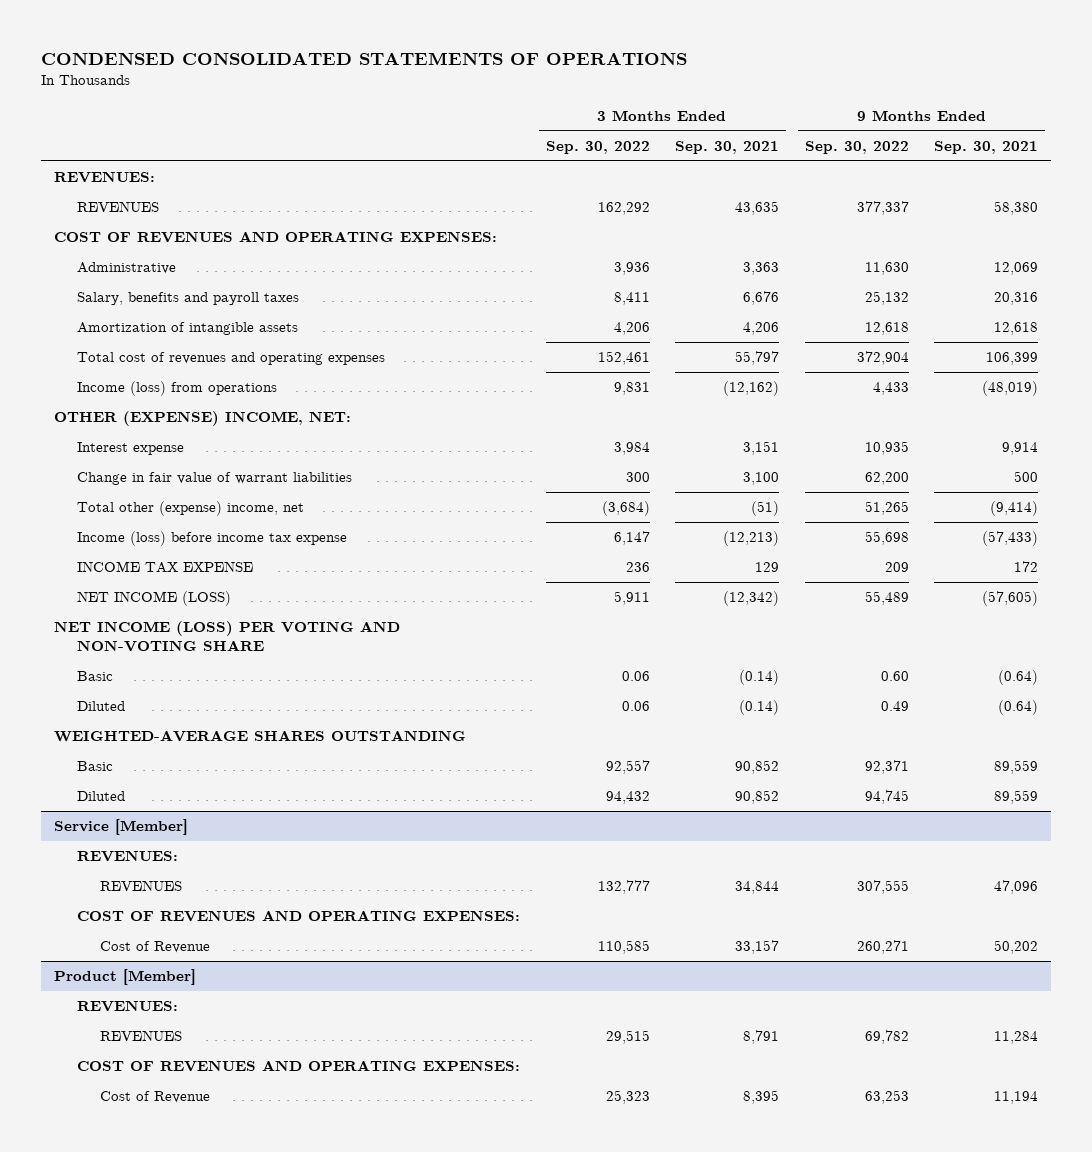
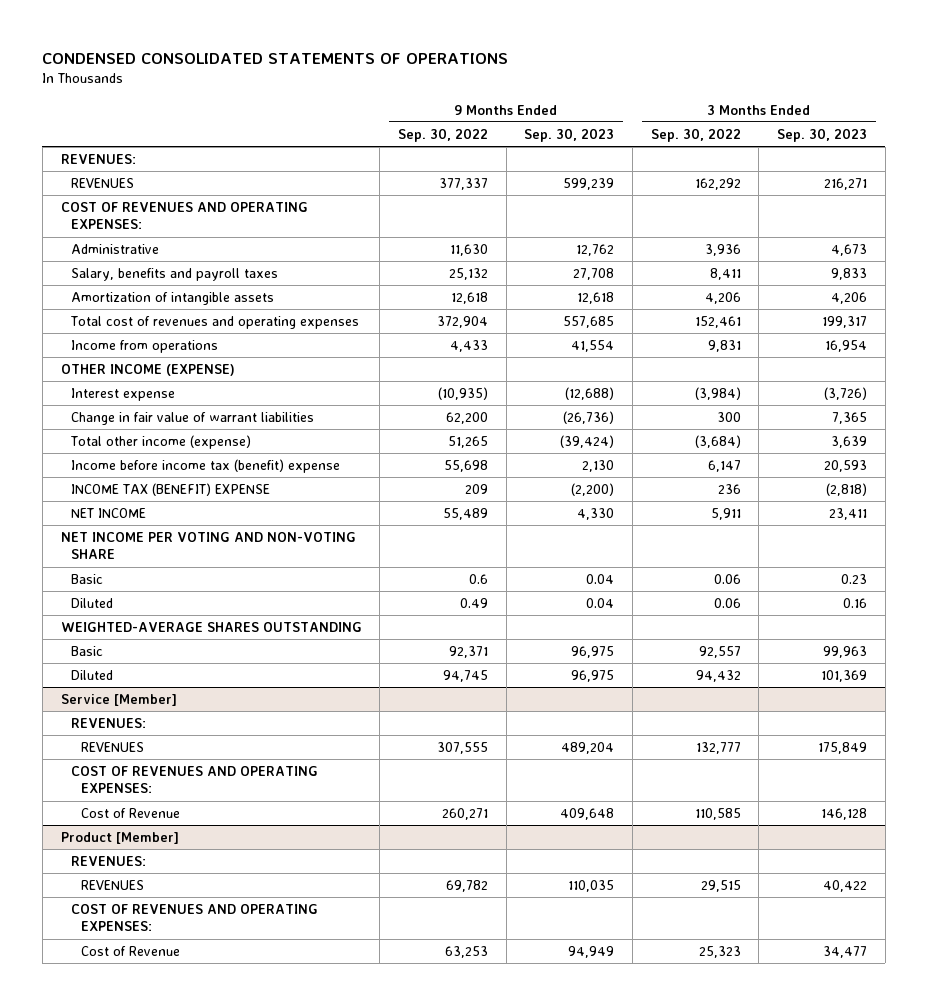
[675,141,780,155] Sep. 30, 2021 -> none
[934,141,1039,155] Sep. 30, 2021 -> none
none -> [524,127,615,142] Sep. 30, 2023
none -> [777,127,868,142] Sep. 30, 2023
[77,381,278,397] Income (loss) from operations -> [70,339,218,353] Income from operations
[54,411,352,427] OTHER (EXPENSE) INCOME, NET: -> [60,363,235,376] OTHER INCOME (EXPENSE)
[613,442,650,456] 3,984 -> [694,386,741,400] (3,984)
[864,441,909,456] 10,935 -> [438,386,489,400] (10,935)
[77,501,305,517] Total other (expense) income, net -> [69,434,251,449] Total other income (expense)
[77,531,348,547] Income (loss) before income tax expense -> [70,458,340,473] Income before income tax (benefit) expense
[77,561,254,574] INCOME TAX EXPENSE -> [70,482,270,496] INCOME TAX (BENEFIT) EXPENSE
[77,591,232,607] NET INCOME (LOSS) -> [70,507,146,518] NET INCOME
[54,621,401,652] NET INCOME (LOSS) PER VOTING AND NON-VOTING SHARE -> [60,531,356,560] NET INCOME PER VOTING AND NON-VOTING SHARE
[880,671,909,682] 0.60 -> [469,573,489,584] 0.6

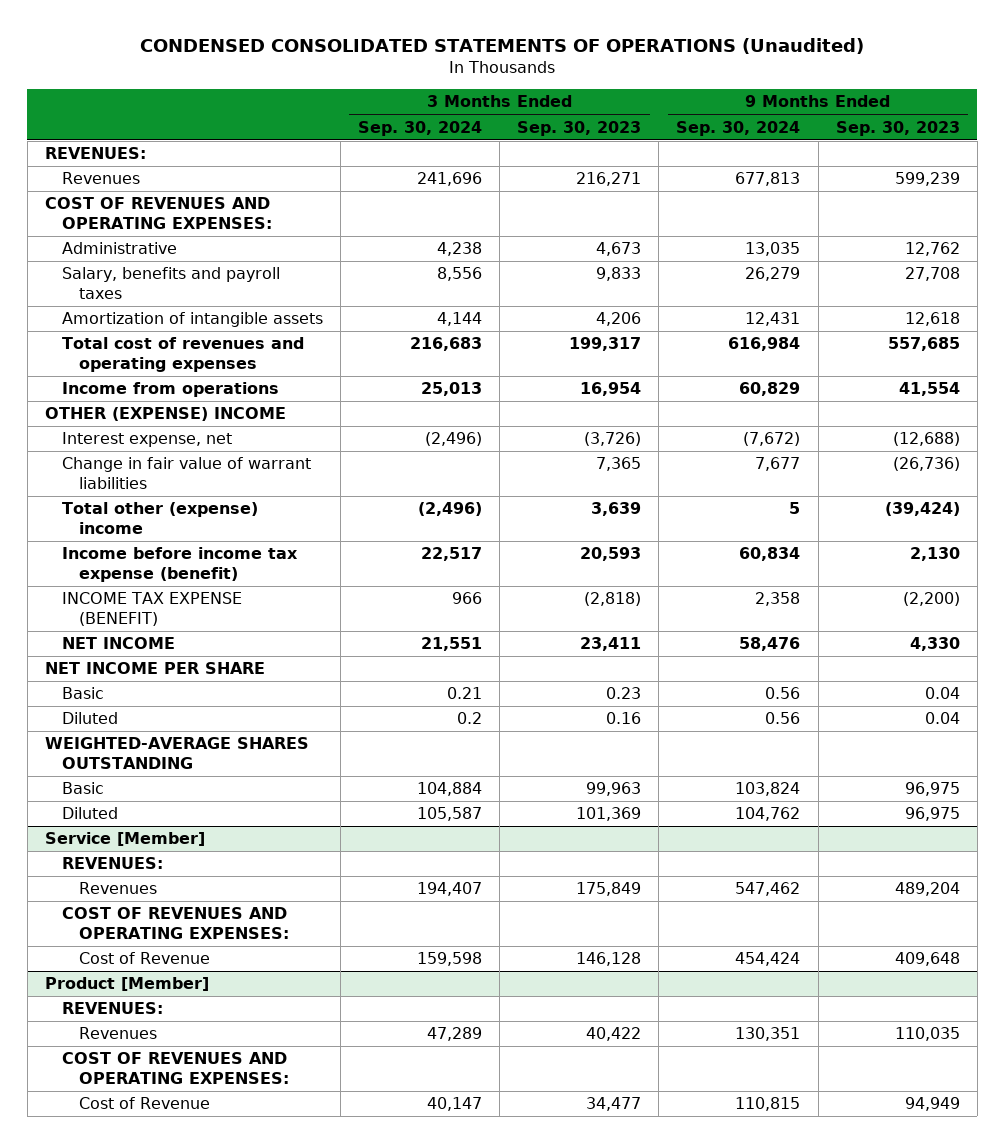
[42,53,509,65] CONDENSED CONSOLIDATED STATEMENTS OF OPERATIONS -> [140,37,865,54] CONDENSED CONSOLIDATED STATEMENTS OF OPERATIONS (Unaudited)
[398,127,489,142] Sep. 30, 2022 -> none
[650,127,741,142] Sep. 30, 2022 -> none
none -> [358,120,483,136] Sep. 30, 2024
none -> [676,120,801,136] Sep. 30, 2024
[70,177,134,188] REVENUES -> [61,172,140,185] Revenues
[60,363,235,376] OTHER INCOME (EXPENSE) -> [44,407,286,422] OTHER (EXPENSE) INCOME
[70,387,175,401] Interest expense -> [61,432,232,448] Interest expense, net
[69,434,251,449] Total other income (expense) -> [61,502,258,534] Total other (expense) income
[70,458,340,473] Income before income tax (benefit) expense -> [61,547,298,582] Income before income tax expense (benefit)
[70,482,270,496] INCOME TAX (BENEFIT) EXPENSE -> [61,592,242,626] INCOME TAX EXPENSE (BENEFIT)
[60,531,356,560] NET INCOME PER VOTING AND NON-VOTING SHARE -> [44,662,265,675] NET INCOME PER SHARE
[80,741,144,752] REVENUES -> [78,882,157,895] Revenues
[80,879,144,890] REVENUES -> [78,1027,157,1040] Revenues

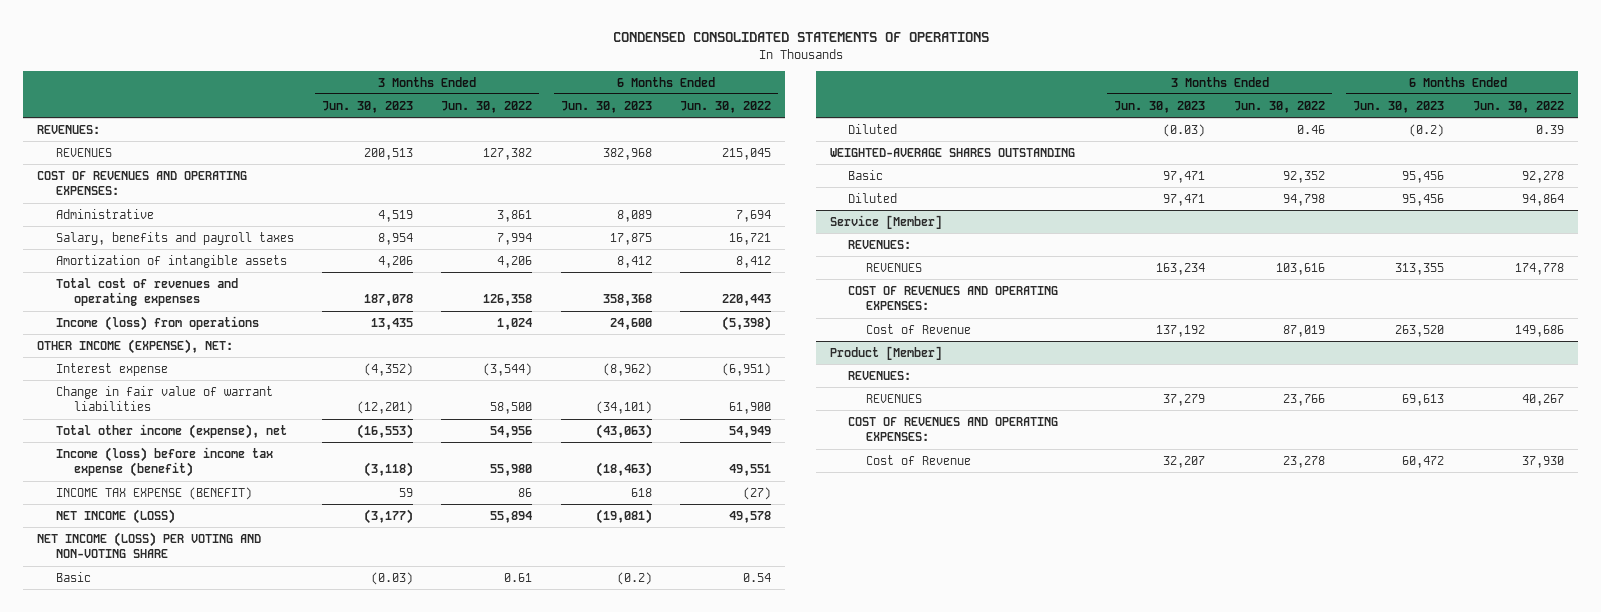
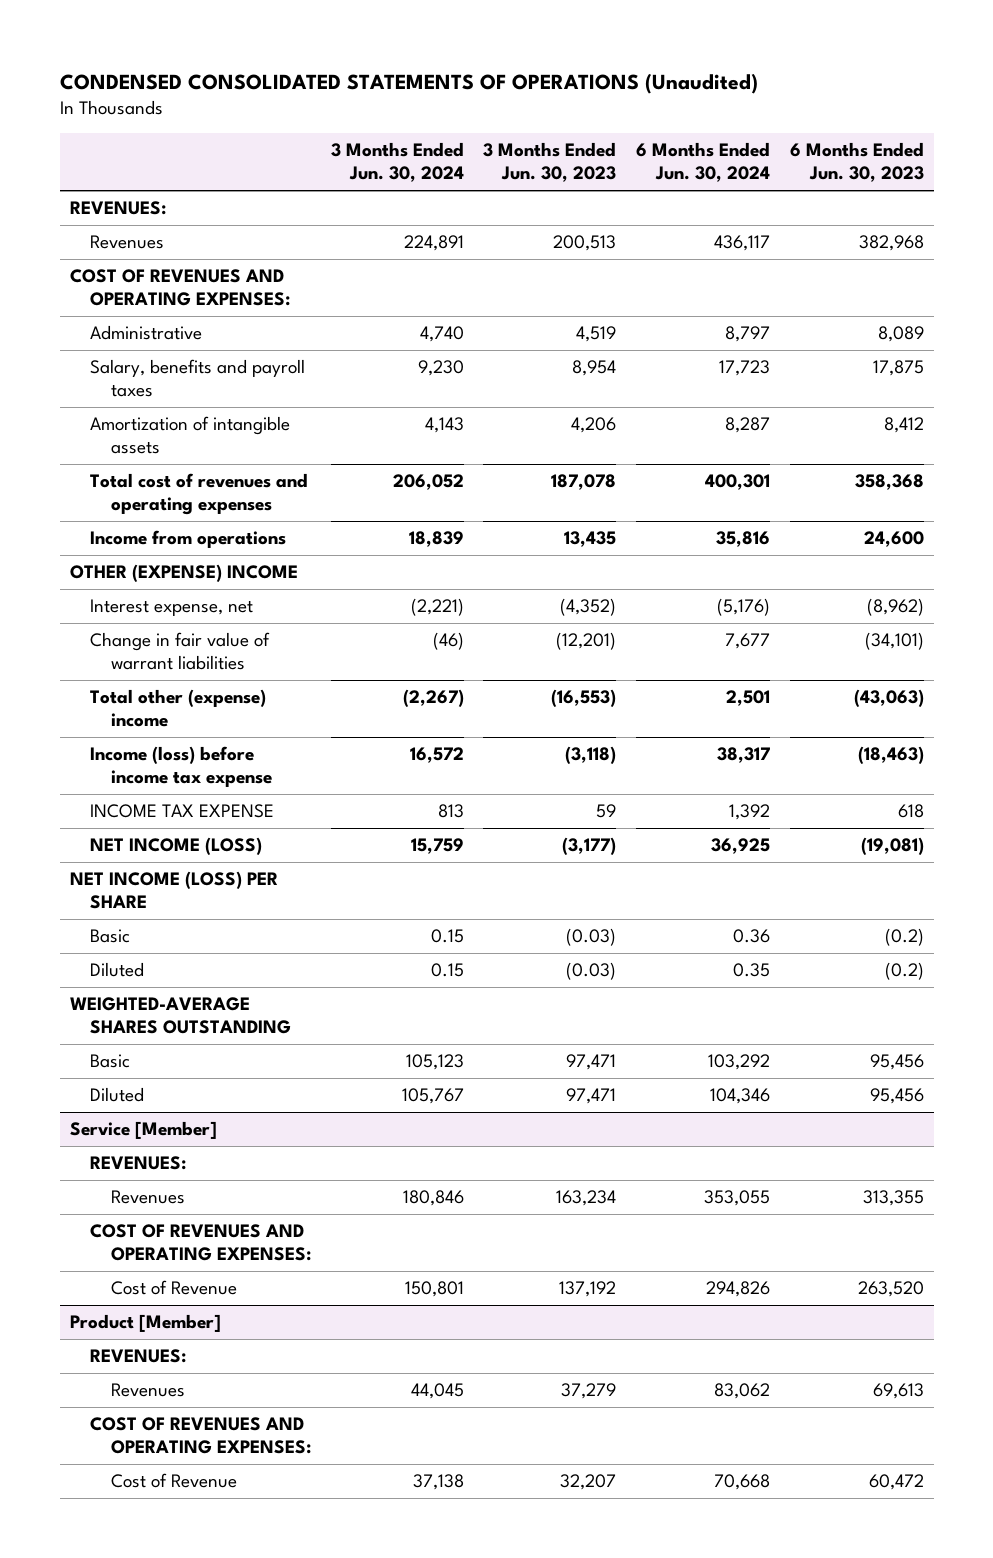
[612,32,989,43] CONDENSED CONSOLIDATED STATEMENTS OF OPERATIONS -> [59,72,758,94] CONDENSED CONSOLIDATED STATEMENTS OF OPERATIONS (Unaudited)
[441,100,533,113] Jun. 30, 2022 -> none
[680,100,772,113] Jun. 30, 2022 -> none
none -> [330,142,464,183] 3 Months Ended Jun. 30, 2024
none -> [636,142,771,183] 6 Months Ended Jun. 30, 2024
[55,147,112,157] REVENUES -> [90,235,165,250] Revenues
[55,315,259,331] Income (loss) from operations -> [90,530,287,549] Income from operations
[37,338,234,354] OTHER INCOME (EXPENSE), NET: -> [69,564,298,583] OTHER (EXPENSE) INCOME
[55,362,168,376] Interest expense -> [90,599,254,617] Interest expense, net
[55,423,287,439] Total other income (expense), net -> [90,689,267,728] Total other (expense) income
[55,446,273,478] Income (loss) before income tax expense (benefit) -> [90,746,273,788] Income (loss) before income tax expense
[55,486,252,500] INCOME TAX EXPENSE (BENEFIT) -> [90,804,275,819] INCOME TAX EXPENSE
[37,531,262,559] NET INCOME (LOSS) PER VOTING AND NON-VOTING SHARE -> [69,871,278,910] NET INCOME (LOSS) PER SHARE
[866,262,923,272] REVENUES -> [111,1190,186,1205] Revenues
[866,393,923,403] REVENUES -> [111,1383,186,1398] Revenues

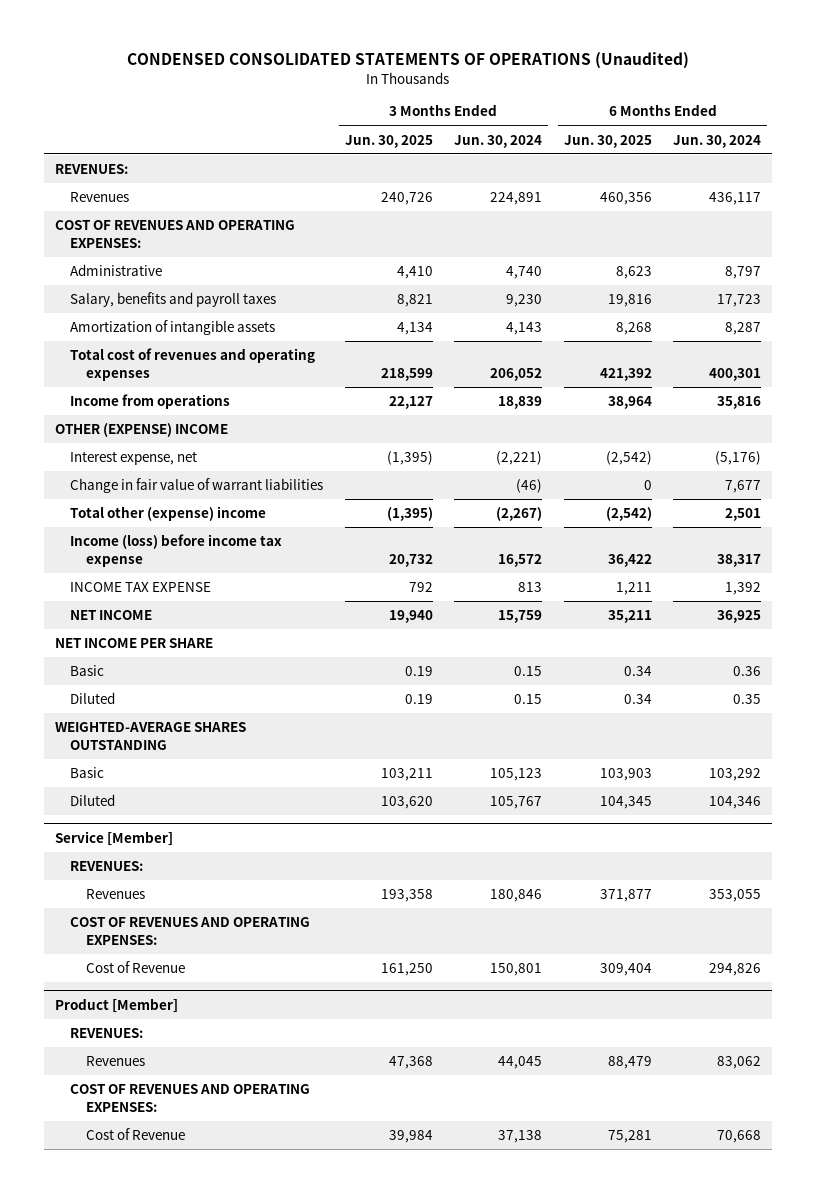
[483,142,617,183] 3 Months Ended Jun. 30, 2023 -> none
[789,142,924,183] 6 Months Ended Jun. 30, 2023 -> none
none -> [344,134,433,148] Jun. 30, 2025
none -> [563,134,652,148] Jun. 30, 2025
[90,837,263,856] NET INCOME (LOSS) -> [70,610,153,621] NET INCOME
[69,871,278,910] NET INCOME (LOSS) PER SHARE -> [54,638,213,649] NET INCOME PER SHARE

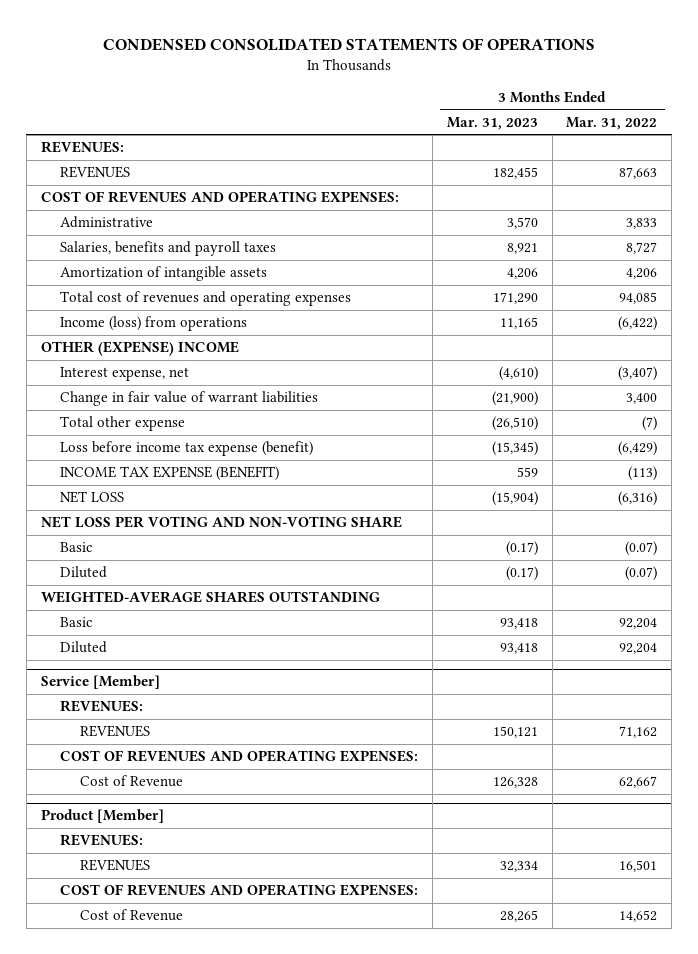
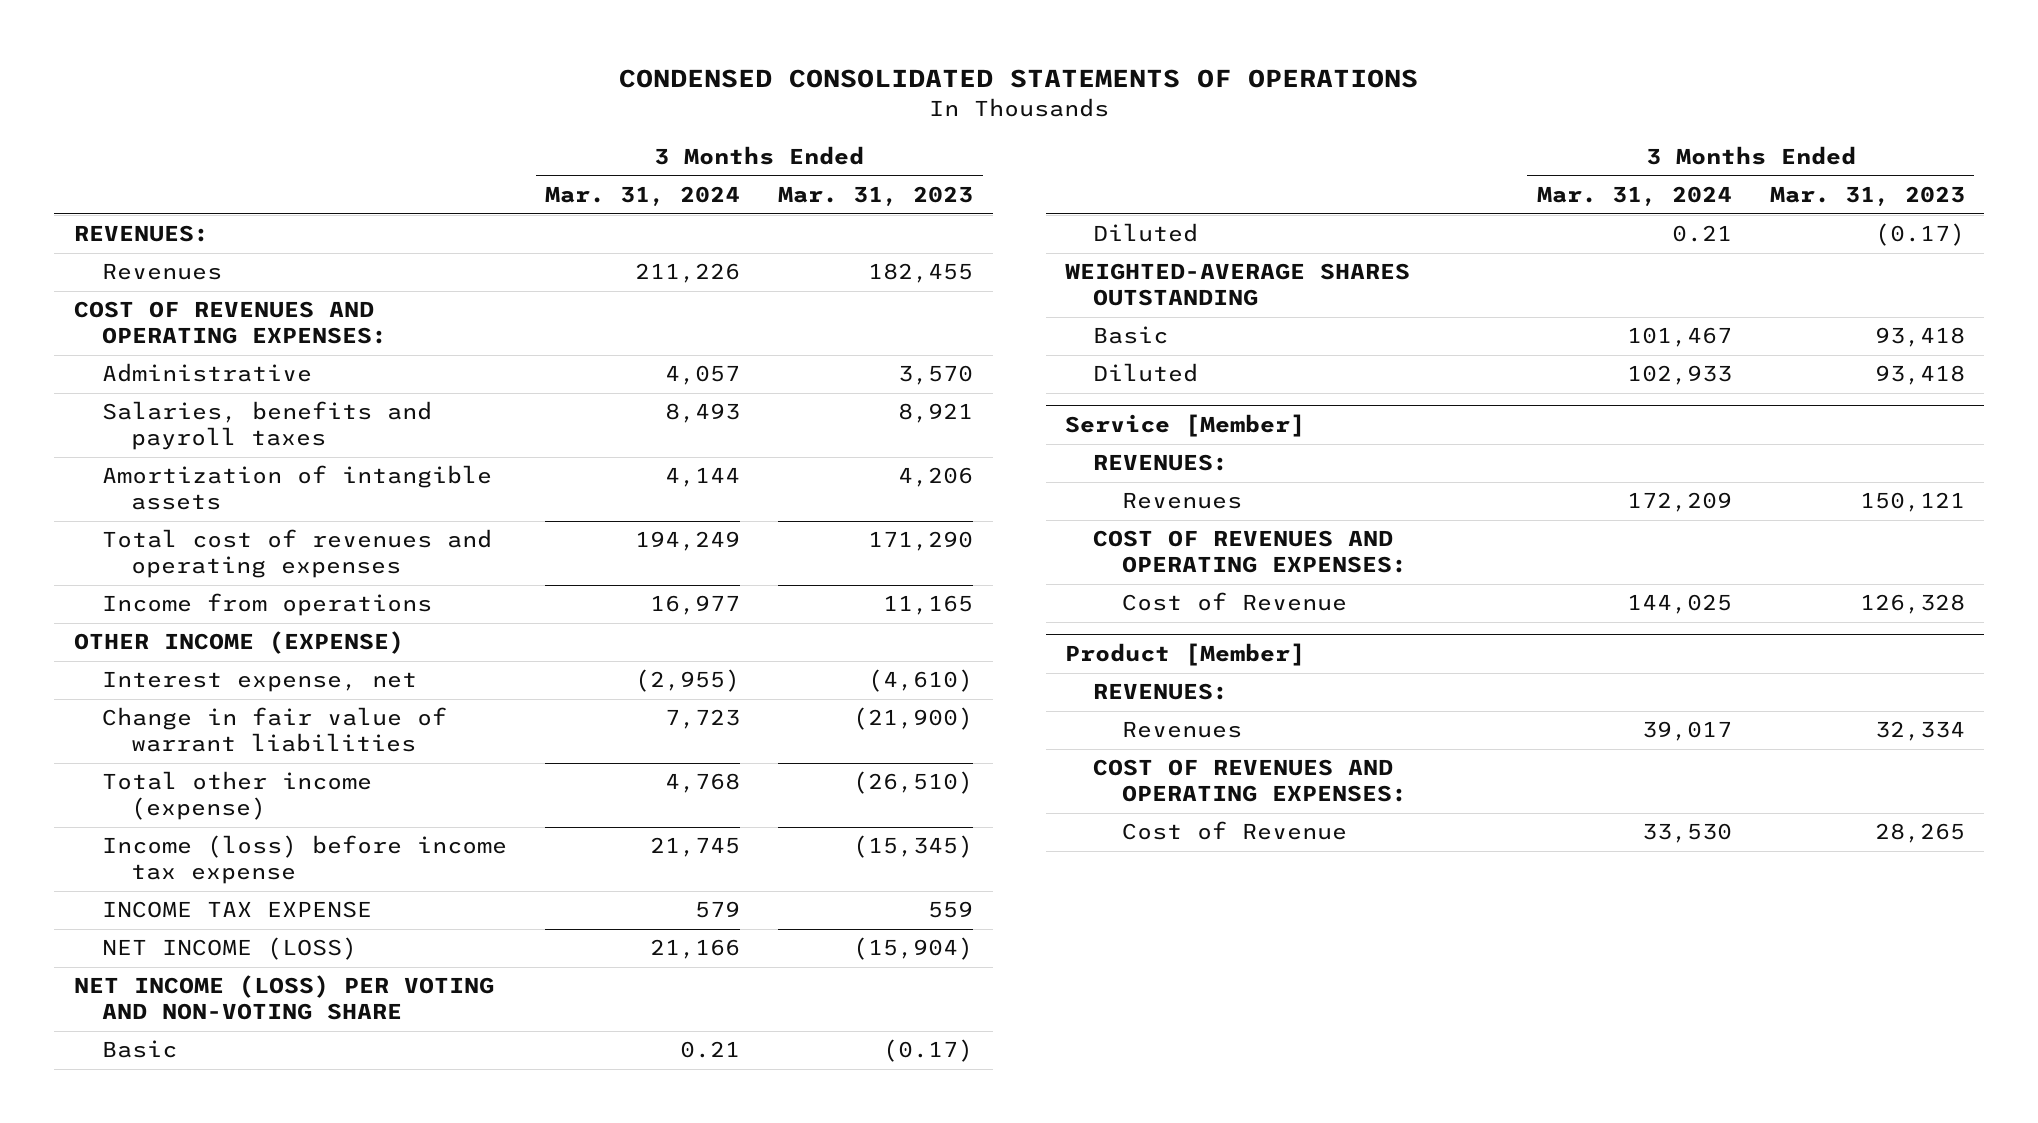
[566,116,658,130] Mar. 31, 2022 -> none
none -> [545,186,741,207] Mar. 31, 2024
[60,166,131,179] REVENUES -> [102,263,223,281] Revenues
[60,316,248,332] Income (loss) from operations -> [102,593,433,617] Income from operations
[40,341,239,357] OTHER (EXPENSE) INCOME -> [73,631,404,655] OTHER INCOME (EXPENSE)
[60,416,186,432] Total other expense -> [102,771,373,821] Total other income (expense)
[60,441,314,457] Loss before income tax expense (benefit) -> [102,835,508,885] Income (loss) before income tax expense
[60,466,280,482] INCOME TAX EXPENSE (BENEFIT) -> [102,901,373,919] INCOME TAX EXPENSE
[60,491,125,504] NET LOSS -> [102,937,358,961] NET INCOME (LOSS)
[40,516,402,529] NET LOSS PER VOTING AND NON-VOTING SHARE -> [73,975,494,1021] NET INCOME (LOSS) PER VOTING AND NON-VOTING SHARE
[80,725,151,738] REVENUES -> [1122,492,1243,510] Revenues
[80,859,151,872] REVENUES -> [1122,721,1243,739] Revenues

